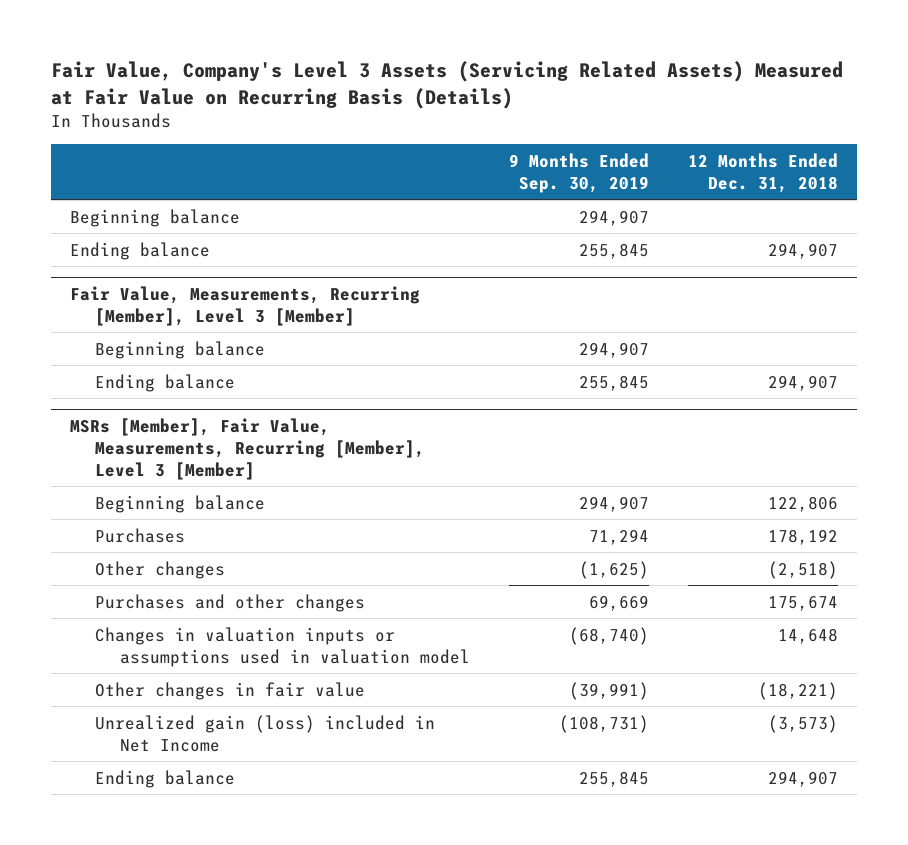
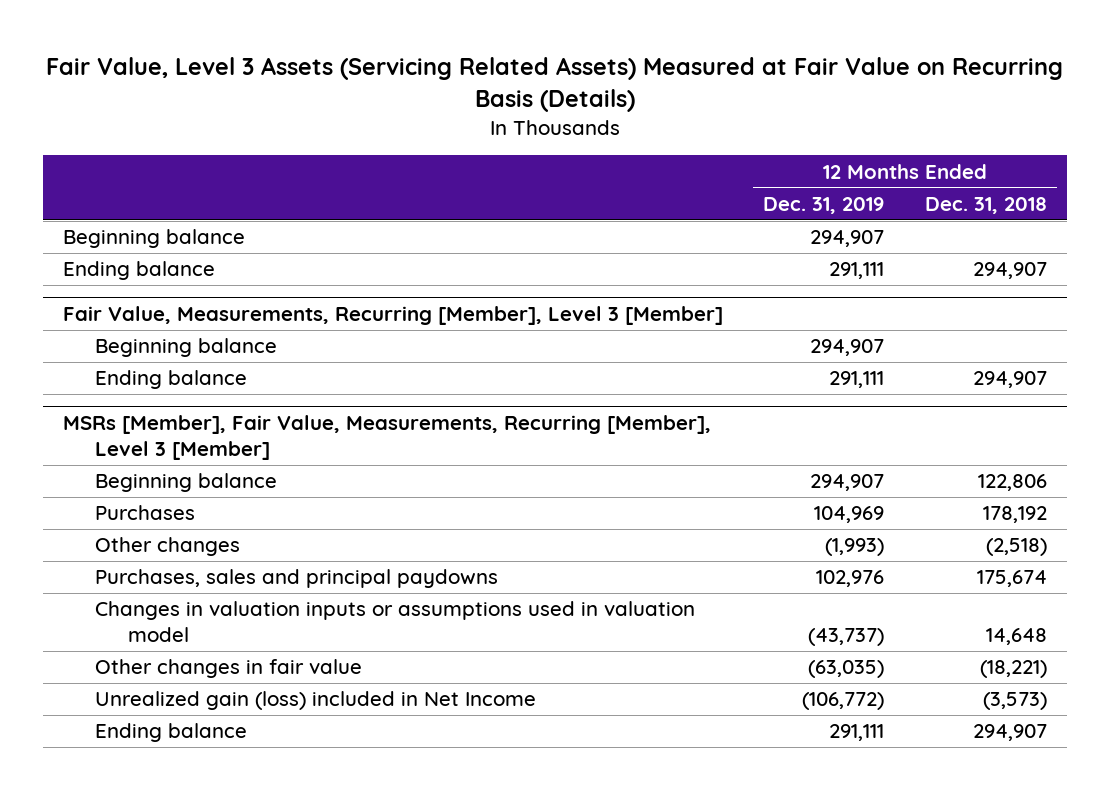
[50,61,843,109] Fair Value, Company's Level 3 Assets (Servicing Related Assets) Measured at Fair Value on Recurring Basis (Details) -> [45,57,1063,113] Fair Value, Level 3 Assets (Servicing Related Assets) Measured at Fair Value on Recurring Basis (Details)
[509,152,650,193] 9 Months Ended Sep. 30, 2019 -> none
none -> [763,196,885,214] Dec. 31, 2019
[95,593,366,612] Purchases and other changes -> [95,569,499,589] Purchases, sales and principal paydowns

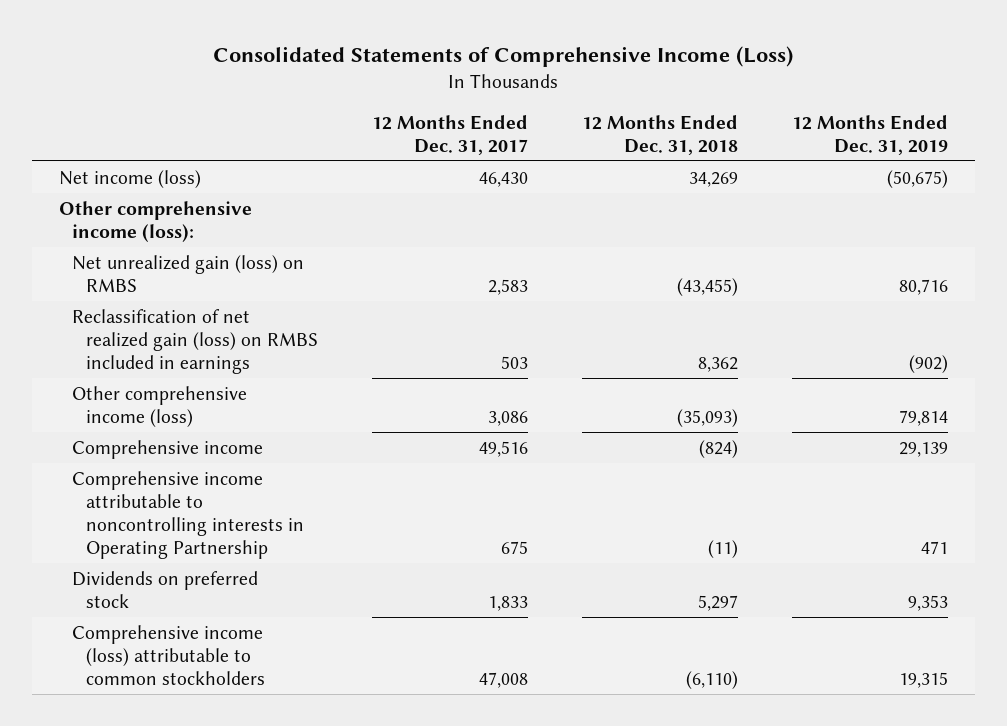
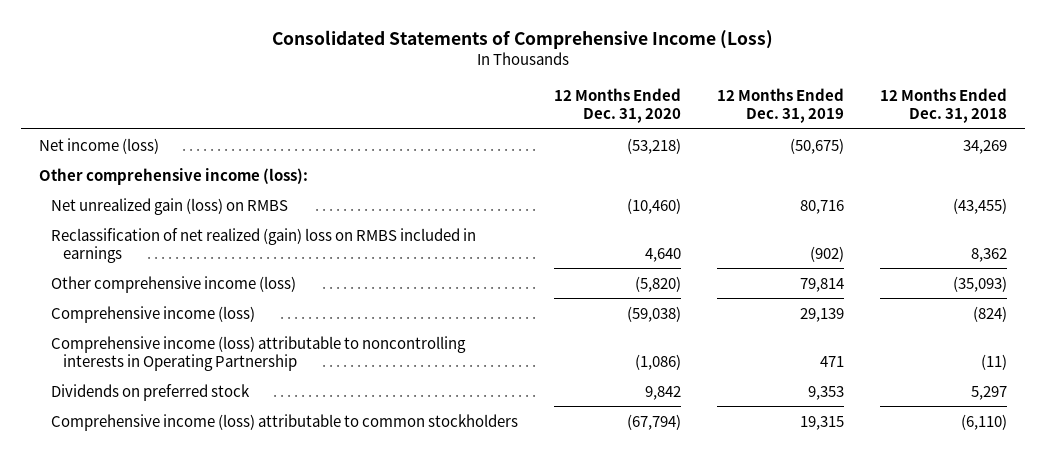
[372,114,529,155] 12 Months Ended Dec. 31, 2017 -> none
none -> [554,87,682,124] 12 Months Ended Dec. 31, 2020
[72,308,319,374] Reclassification of net realized gain (loss) on RMBS included in earnings -> [51,227,477,263] Reclassification of net realized (gain) loss on RMBS included in earnings
[72,439,264,459] Comprehensive income -> [51,305,256,323] Comprehensive income (loss)
[72,470,305,559] Comprehensive income attributable to noncontrolling interests in Operating Partnership -> [51,335,467,371] Comprehensive income (loss) attributable to noncontrolling interests in Operating Partnership

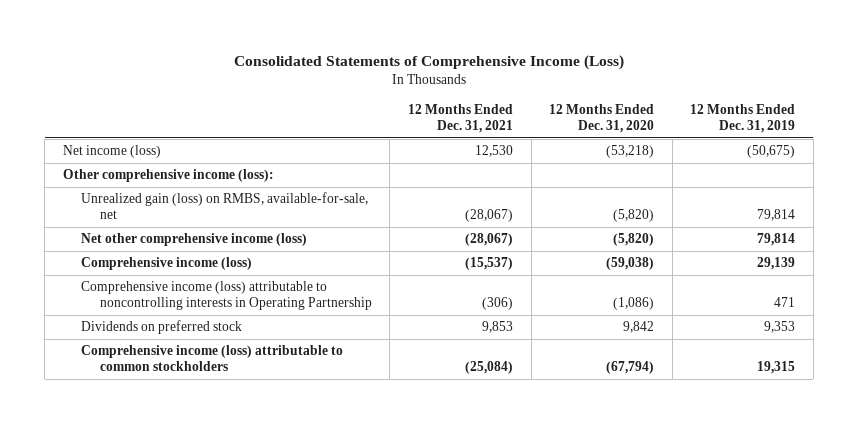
[879,87,1007,124] 12 Months Ended Dec. 31, 2018 -> none
none -> [408,104,514,133] 12 Months Ended Dec. 31, 2021
[51,227,477,263] Reclassification of net realized (gain) loss on RMBS included in earnings -> none
[51,197,289,215] Net unrealized gain (loss) on RMBS -> [81,192,369,220] Unrealized gain (loss) on RMBS, available-for-sale, net
[627,197,682,214] (10,460) -> [613,209,655,223] (5,820)
[800,199,845,214] 80,716 -> [757,209,796,222] 79,814
[51,275,297,293] Other comprehensive income (loss) -> [81,233,308,247] Net other comprehensive income (loss)

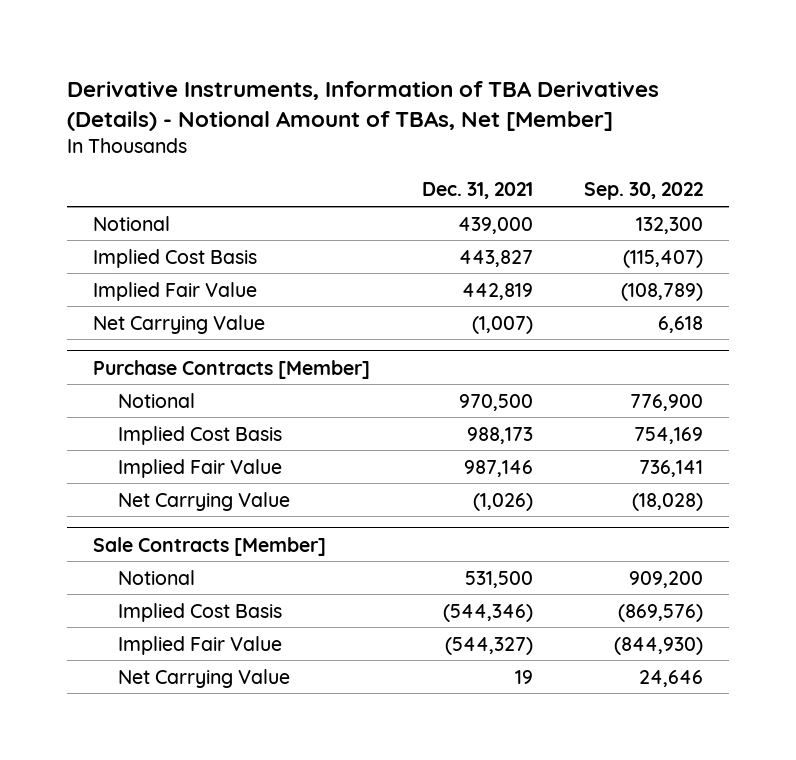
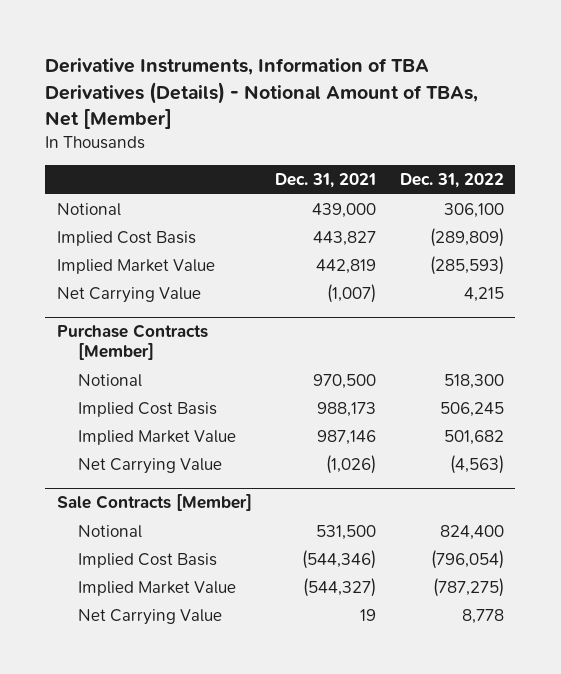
[584,182,704,201] Sep. 30, 2022 -> none
none -> [399,173,504,189] Dec. 31, 2022
[93,281,258,301] Implied Fair Value -> [57,259,216,275] Implied Market Value
[118,458,283,478] Implied Fair Value -> [77,430,236,446] Implied Market Value
[118,635,283,655] Implied Fair Value -> [77,581,236,597] Implied Market Value

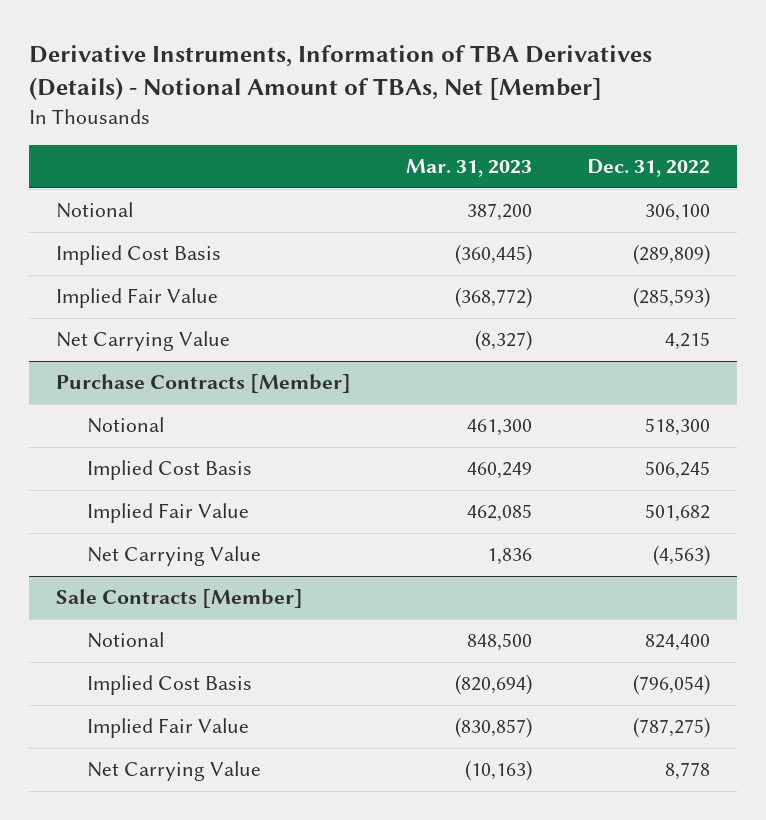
[275,173,377,189] Dec. 31, 2021 -> none
none -> [406,159,533,178] Mar. 31, 2023
[57,259,216,275] Implied Market Value -> [56,288,219,309] Implied Fair Value
[77,430,236,446] Implied Market Value -> [86,503,249,524] Implied Fair Value
[77,581,236,597] Implied Market Value -> [86,718,249,739] Implied Fair Value

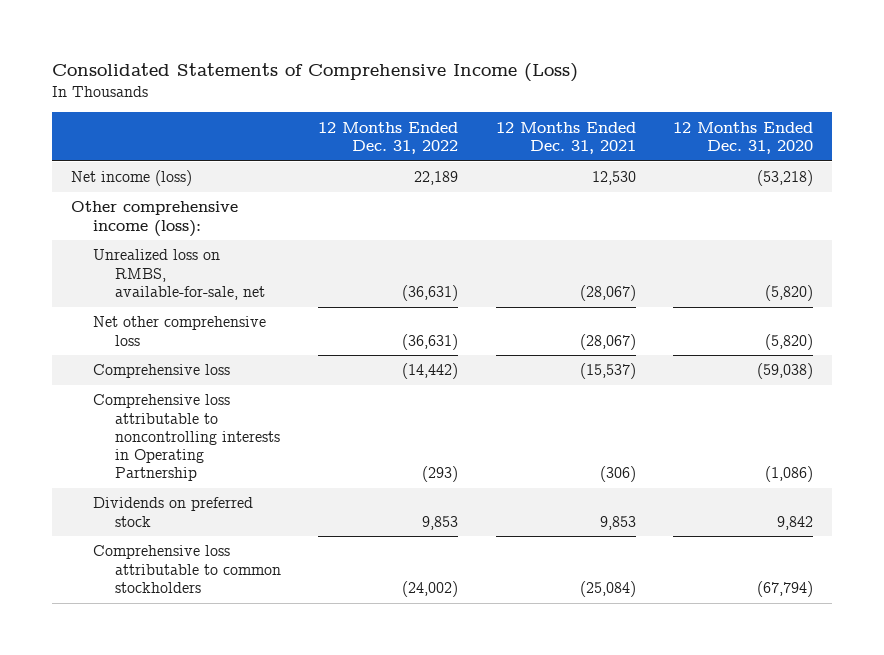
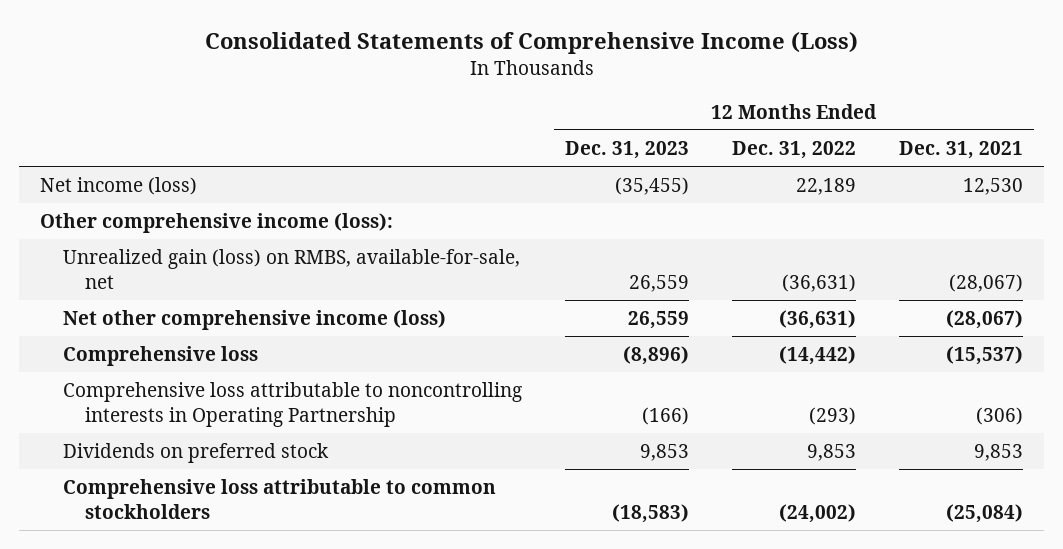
[673,121,814,155] 12 Months Ended Dec. 31, 2020 -> none
none -> [564,140,689,159] Dec. 31, 2023
[92,249,265,300] Unrealized loss on RMBS, available-for-sale, net -> [62,248,520,289] Unrealized gain (loss) on RMBS, available-for-sale, net
[92,316,266,346] Net other comprehensive loss -> [62,309,446,330] Net other comprehensive income (loss)

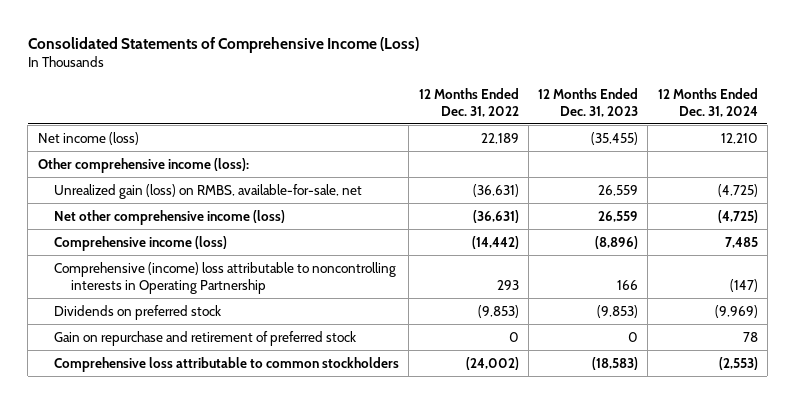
[898,140,1023,159] Dec. 31, 2021 -> none
none -> [657,87,758,117] 12 Months Ended Dec. 31, 2024
[62,345,258,366] Comprehensive loss -> [54,235,228,251] Comprehensive income (loss)
[62,381,522,427] Comprehensive loss attributable to noncontrolling interests in Operating Partnership -> [54,261,397,294] Comprehensive (income) loss attributable to noncontrolling interests in Operating Partnership
[641,406,689,425] (166) -> [617,279,639,290] 166
[808,406,856,425] (293) -> [496,279,519,290] 293
[639,443,689,461] 9,853 -> [597,304,639,318] (9,853)
[806,443,856,461] 9,853 -> [477,304,519,318] (9,853)
none -> [54,330,357,346] Gain on repurchase and retirement of preferred stock

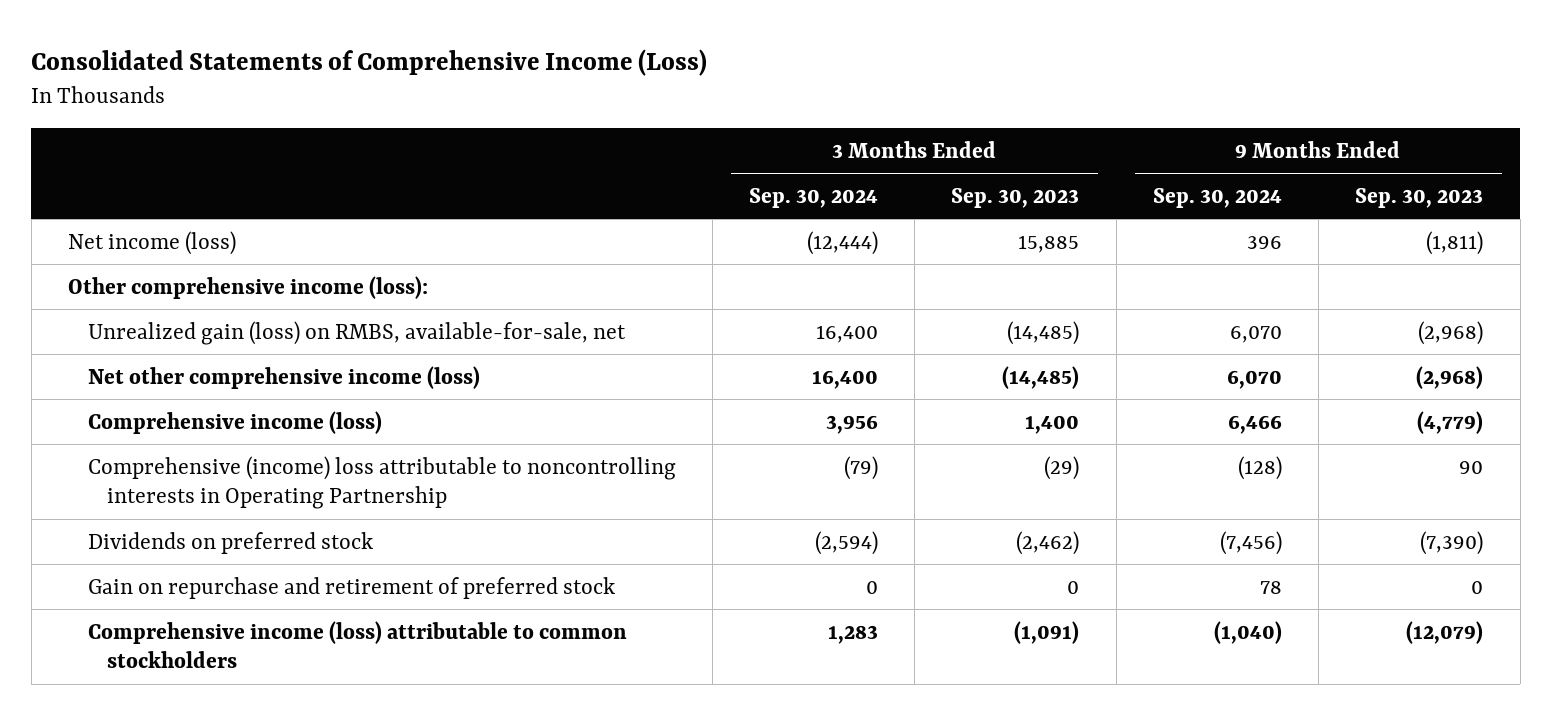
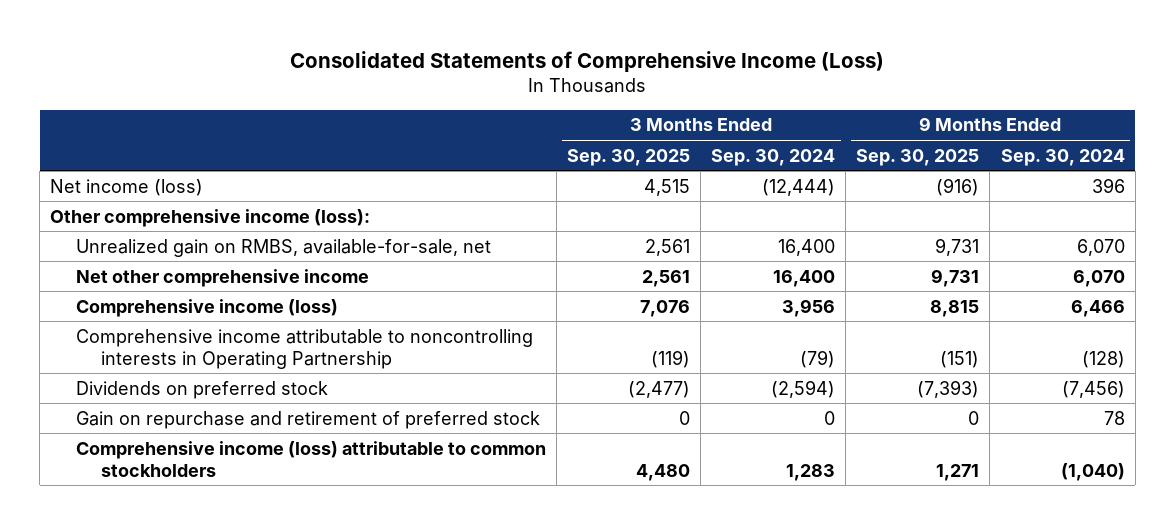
[951,187,1080,208] Sep. 30, 2023 -> none
[1355,187,1484,208] Sep. 30, 2023 -> none
none -> [567,148,691,166] Sep. 30, 2025
none -> [856,148,980,166] Sep. 30, 2025
[87,320,626,345] Unrealized gain (loss) on RMBS, available-for-sale, net -> [75,238,491,257] Unrealized gain on RMBS, available-for-sale, net
[87,365,480,389] Net other comprehensive income (loss) -> [75,268,369,287] Net other comprehensive income
[87,455,676,510] Comprehensive (income) loss attributable to noncontrolling interests in Operating Partnership -> [75,328,533,369] Comprehensive income attributable to noncontrolling interests in Operating Partnership

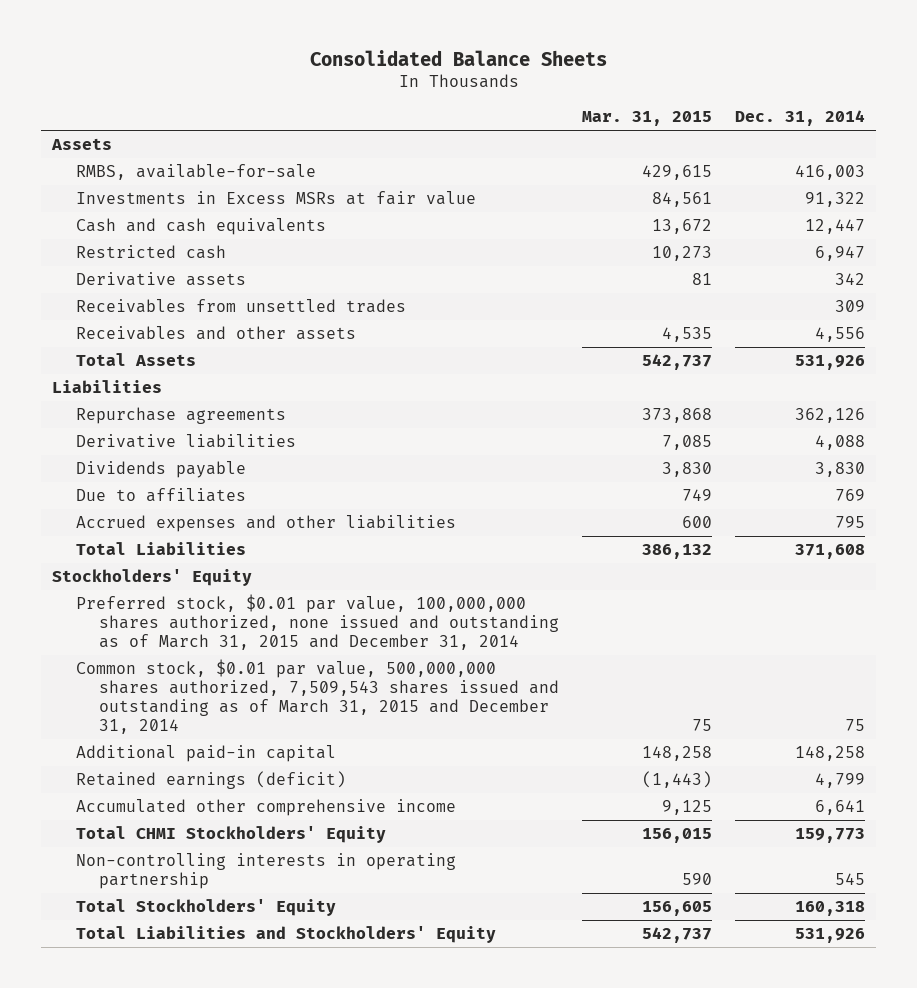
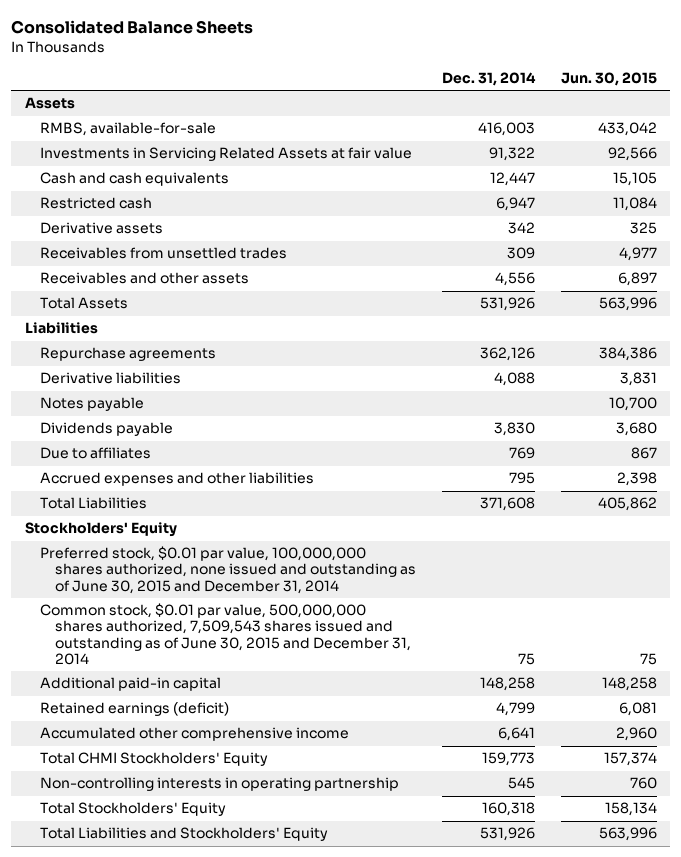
[581,111,712,127] Mar. 31, 2015 -> none
none -> [560,72,657,87] Jun. 30, 2015
[75,191,476,206] Investments in Excess MSRs at fair value -> [39,147,412,162] Investments in Servicing Related Assets at fair value
none -> [39,397,144,412] Notes payable
[75,594,559,650] Preferred stock, $0.01 par value, 100,000,000 shares authorized, none issued and outstanding as of March 31, 2015 and December 31, 2014 -> [39,546,416,594] Preferred stock, $0.01 par value, 100,000,000 shares authorized, none issued and outstanding as of June 30, 2015 and December 31, 2014
[75,659,559,734] Common stock, $0.01 par value, 500,000,000 shares authorized, 7,509,543 shares issued and outstanding as of March 31, 2015 and December 31, 2014 -> [39,603,411,665] Common stock, $0.01 par value, 500,000,000 shares authorized, 7,509,543 shares issued and outstanding as of June 30, 2015 and December 31, 2014

